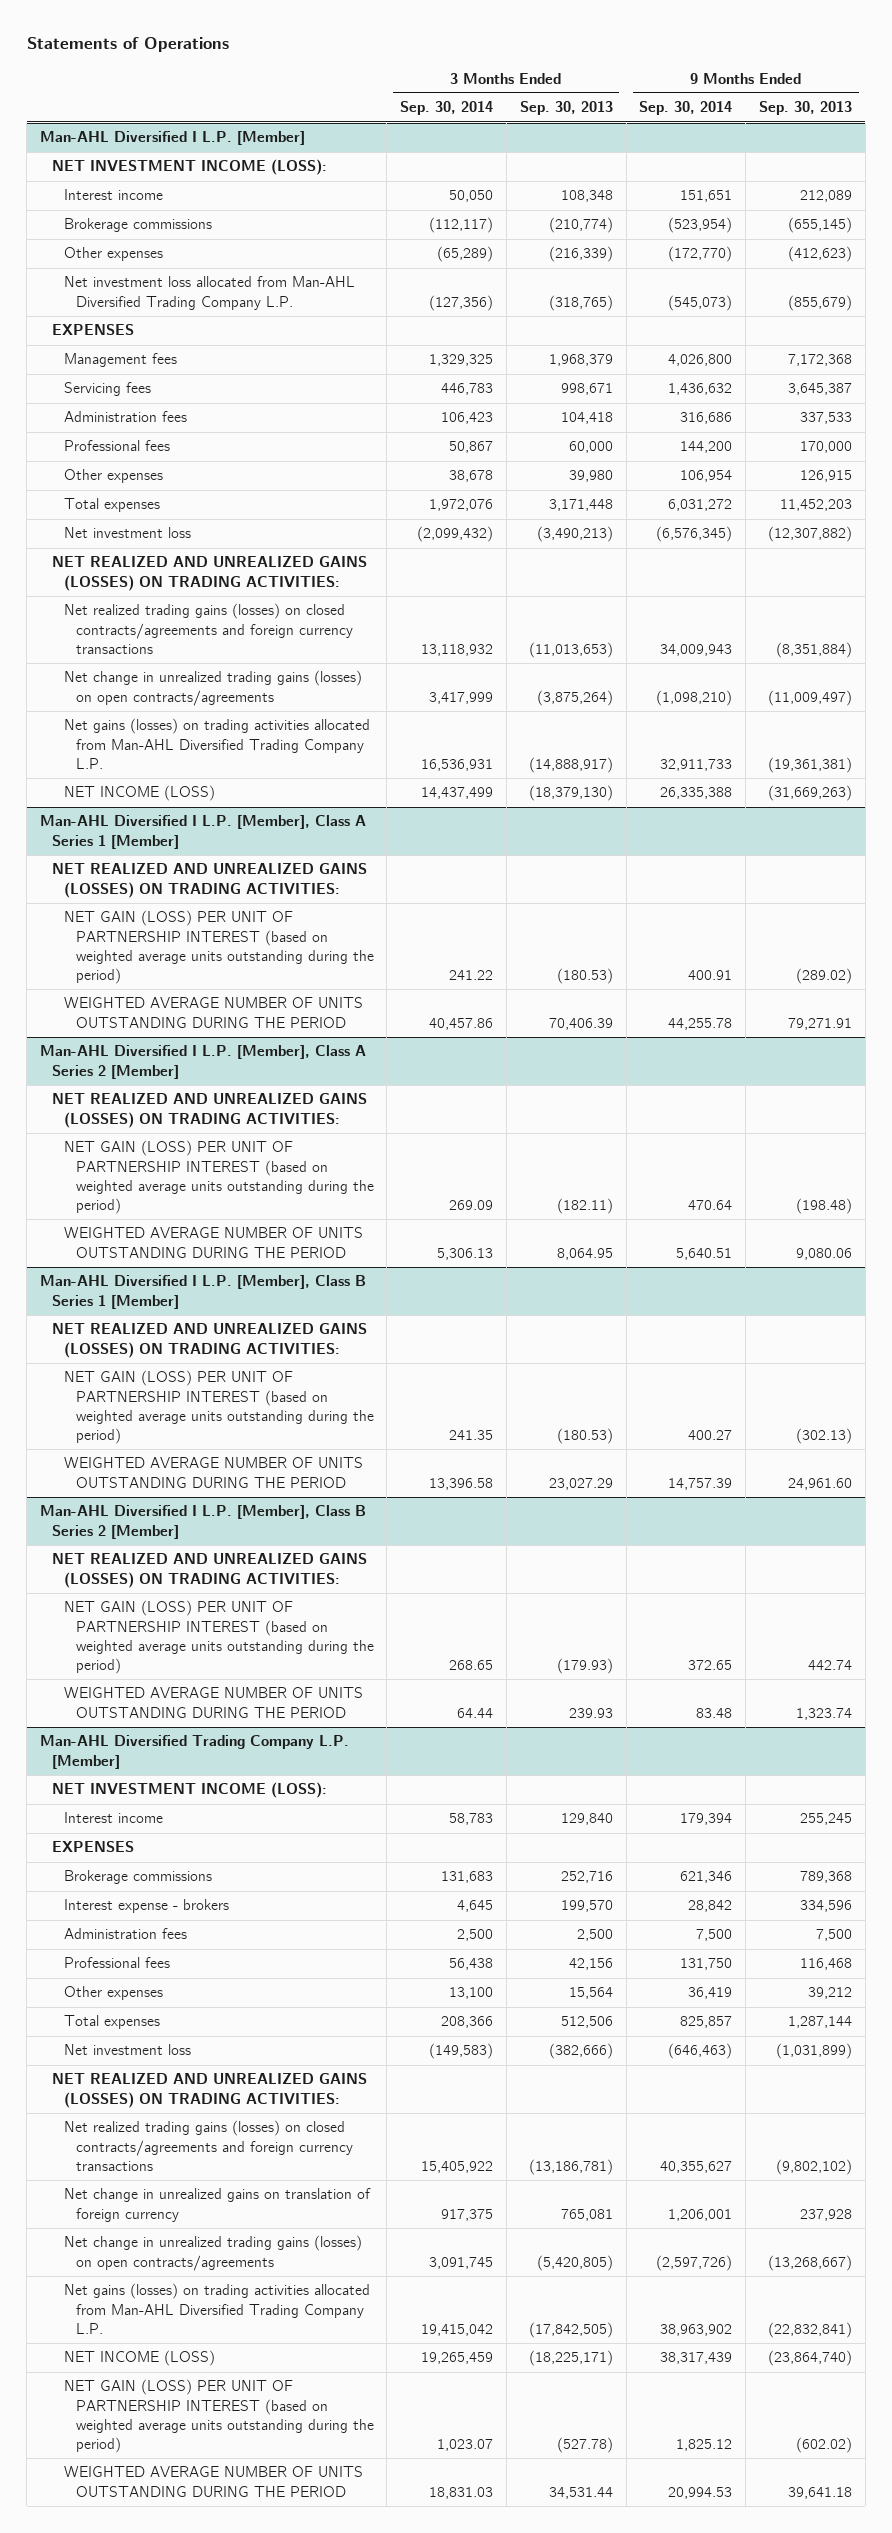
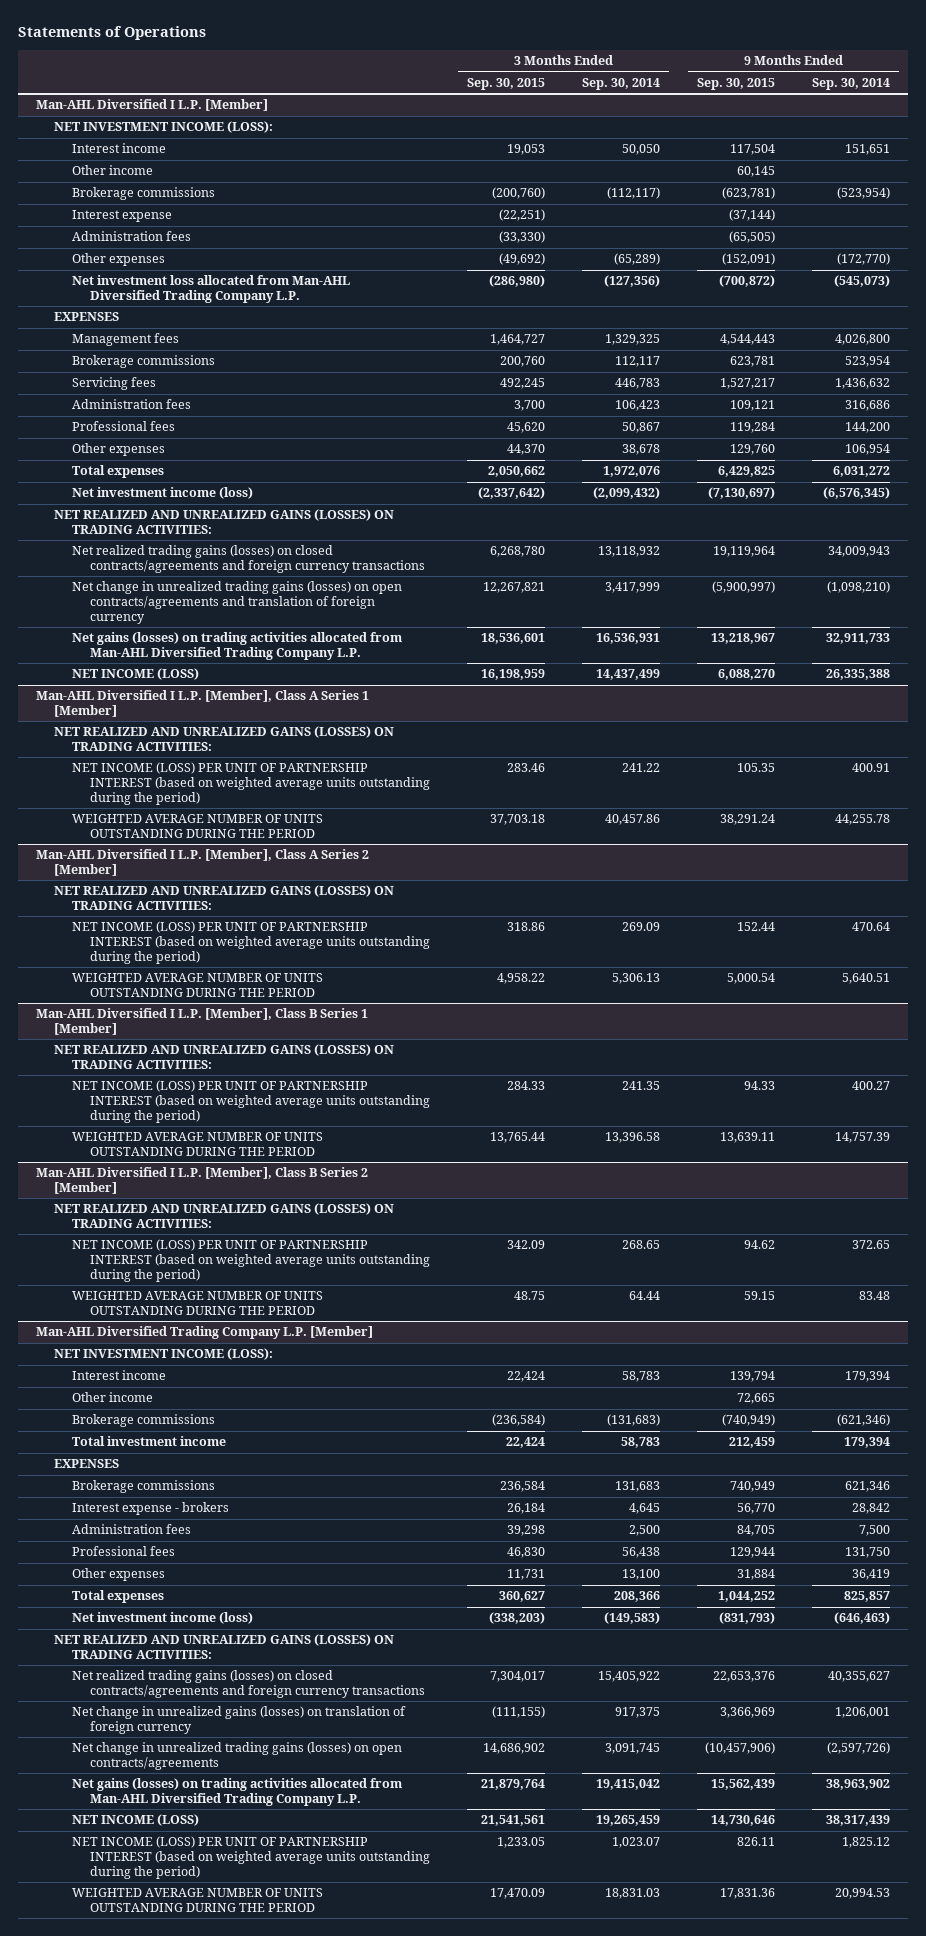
[519,101,613,116] Sep. 30, 2013 -> none
[758,101,852,116] Sep. 30, 2013 -> none
none -> [467,77,546,90] Sep. 30, 2015
none -> [697,77,776,90] Sep. 30, 2015
none -> [72,165,154,176] Other income
none -> [72,210,173,223] Interest expense
none -> [72,231,192,242] Administration fees
none -> [72,355,216,369] Brokerage commissions
[63,527,191,539] Net investment loss -> [72,487,254,500] Net investment income (loss)
[63,670,362,706] Net change in unrealized trading gains (losses) on open contracts/agreements -> [72,581,403,624] Net change in unrealized trading gains (losses) on open contracts/agreements and translation of foreign currency
[63,910,374,984] NET GAIN (LOSS) PER UNIT OF PARTNERSHIP INTEREST (based on weighted average units outstanding during the period) -> [72,762,431,805] NET INCOME (LOSS) PER UNIT OF PARTNERSHIP INTEREST (based on weighted average units outstanding during the period)
[63,1140,374,1214] NET GAIN (LOSS) PER UNIT OF PARTNERSHIP INTEREST (based on weighted average units outstanding during the period) -> [72,921,431,964] NET INCOME (LOSS) PER UNIT OF PARTNERSHIP INTEREST (based on weighted average units outstanding during the period)
[63,1370,374,1444] NET GAIN (LOSS) PER UNIT OF PARTNERSHIP INTEREST (based on weighted average units outstanding during the period) -> [72,1080,431,1123] NET INCOME (LOSS) PER UNIT OF PARTNERSHIP INTEREST (based on weighted average units outstanding during the period)
[63,1600,374,1674] NET GAIN (LOSS) PER UNIT OF PARTNERSHIP INTEREST (based on weighted average units outstanding during the period) -> [72,1239,431,1282] NET INCOME (LOSS) PER UNIT OF PARTNERSHIP INTEREST (based on weighted average units outstanding during the period)
none -> [72,1392,154,1403] Other income
none -> [72,1414,216,1428] Brokerage commissions
none -> [72,1436,227,1447] Total investment income
[63,2044,191,2056] Net investment loss -> [72,1612,254,1625] Net investment income (loss)
[63,2188,371,2222] Net change in unrealized gains on translation of foreign currency -> [72,1706,407,1735] Net change in unrealized gains (losses) on translation of foreign currency
[63,2379,374,2453] NET GAIN (LOSS) PER UNIT OF PARTNERSHIP INTEREST (based on weighted average units outstanding during the period) -> [72,1836,431,1879] NET INCOME (LOSS) PER UNIT OF PARTNERSHIP INTEREST (based on weighted average units outstanding during the period)

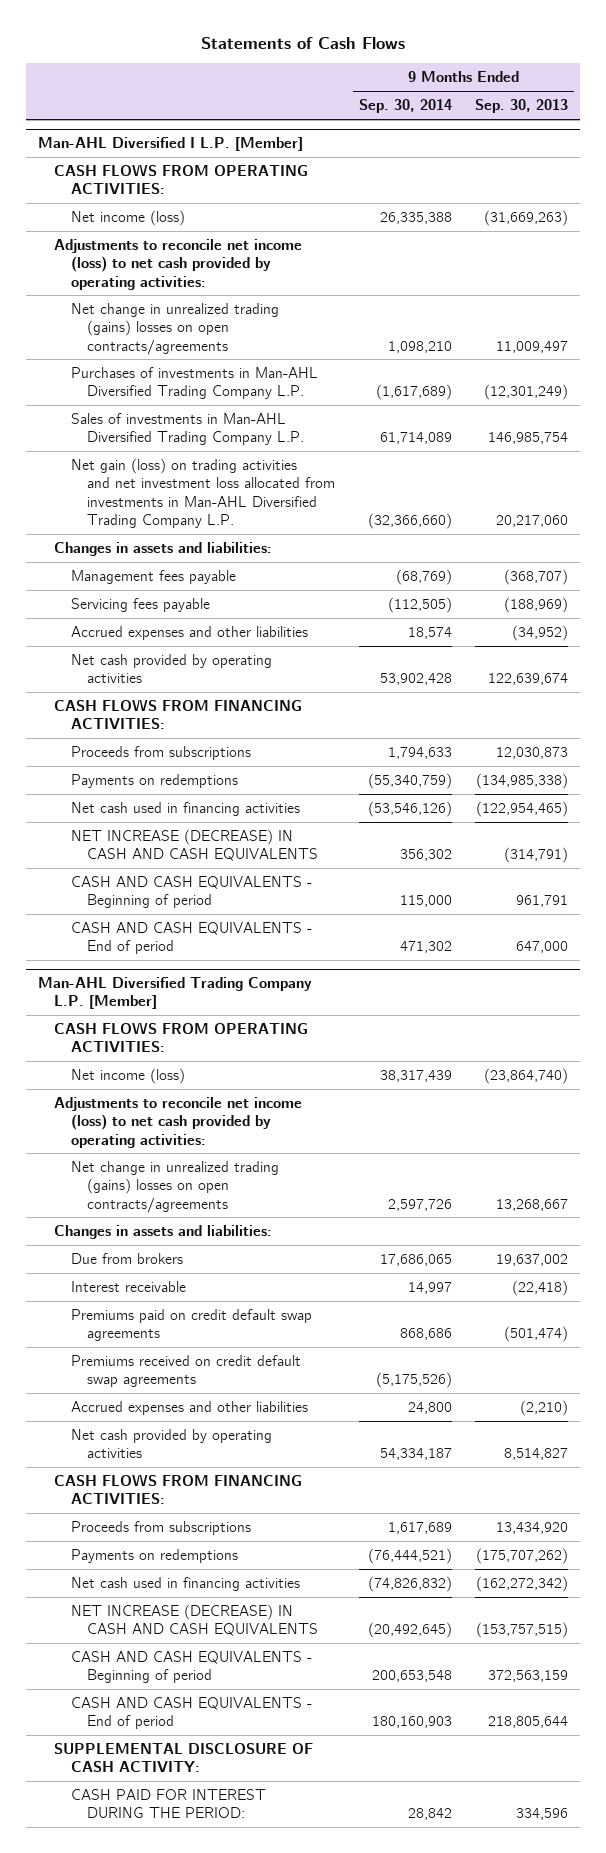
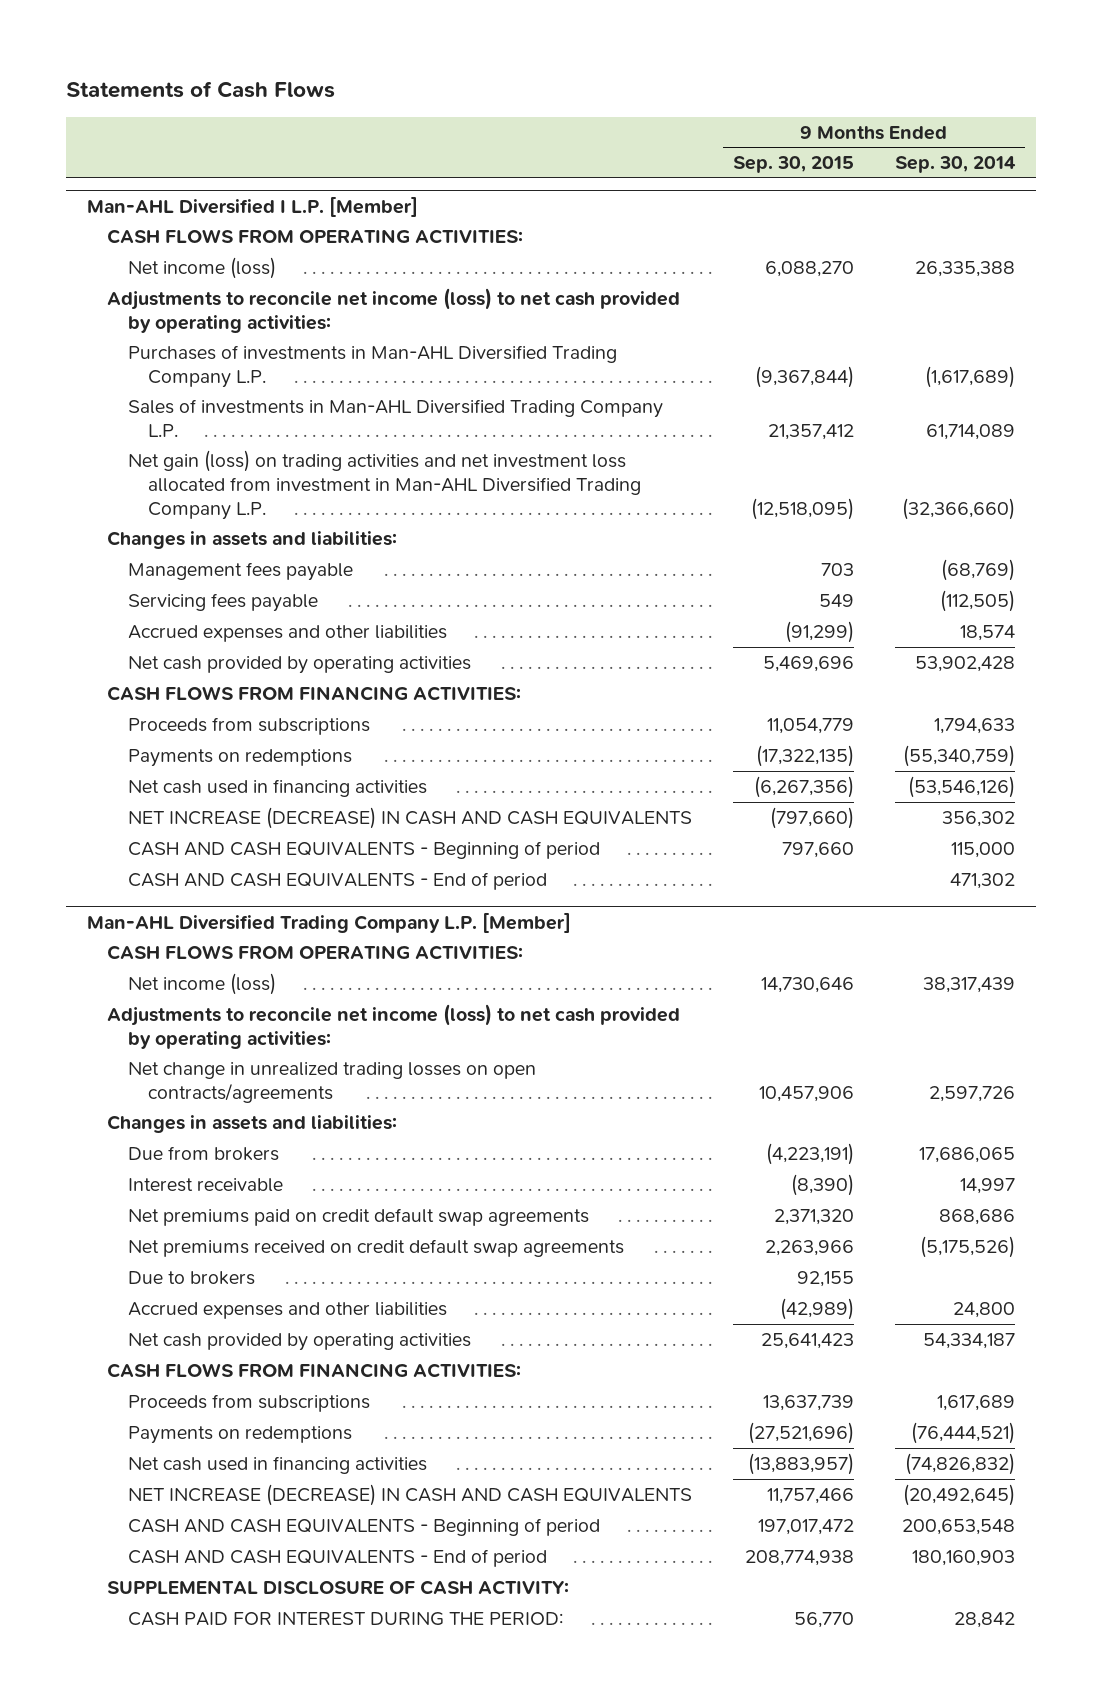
[475,99,569,114] Sep. 30, 2013 -> none
none -> [732,156,854,174] Sep. 30, 2015
[70,302,279,355] Net change in unrealized trading (gains) losses on open contracts/agreements -> none
[70,457,336,528] Net gain (loss) on trading activities and net investment loss allocated from investments in Man-AHL Diversified Trading Company L.P. -> [127,449,642,520] Net gain (loss) on trading activities and net investment loss allocated from investment in Man-AHL Diversified Trading Company L.P.
[70,1160,279,1213] Net change in unrealized trading (gains) losses on open contracts/agreements -> [127,1061,536,1103] Net change in unrealized trading losses on open contracts/agreements
[70,1308,312,1342] Premiums paid on credit default swap agreements -> [127,1207,589,1226] Net premiums paid on credit default swap agreements
[70,1354,301,1388] Premiums received on credit default swap agreements -> [127,1238,624,1257] Net premiums received on credit default swap agreements
none -> [127,1270,255,1285] Due to brokers

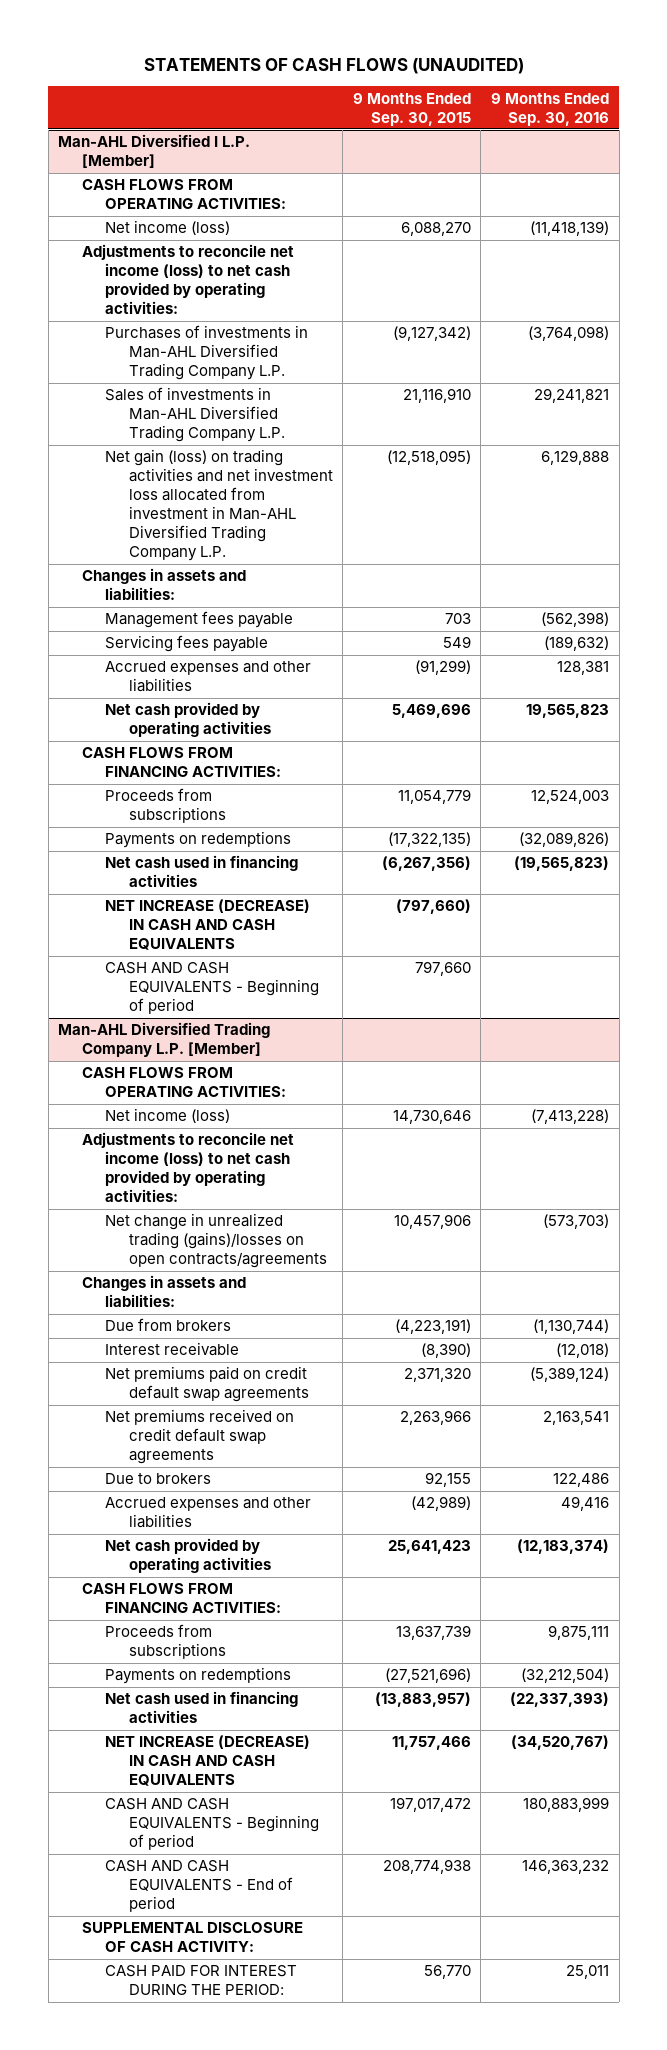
[66,80,336,98] Statements of Cash Flows -> [143,58,524,75] STATEMENTS OF CASH FLOWS (UNAUDITED)
[895,156,1017,174] Sep. 30, 2014 -> none
none -> [491,92,610,126] 9 Months Ended Sep. 30, 2016
[754,365,854,388] (9,367,844) -> [392,326,471,342] (9,127,342)
[767,423,854,440] 21,357,412 -> [402,388,471,404] 21,116,910
[127,871,547,890] CASH AND CASH EQUIVALENTS - End of period -> none
[127,1061,536,1103] Net change in unrealized trading losses on open contracts/agreements -> [105,1213,327,1269] Net change in unrealized trading (gains)/losses on open contracts/agreements

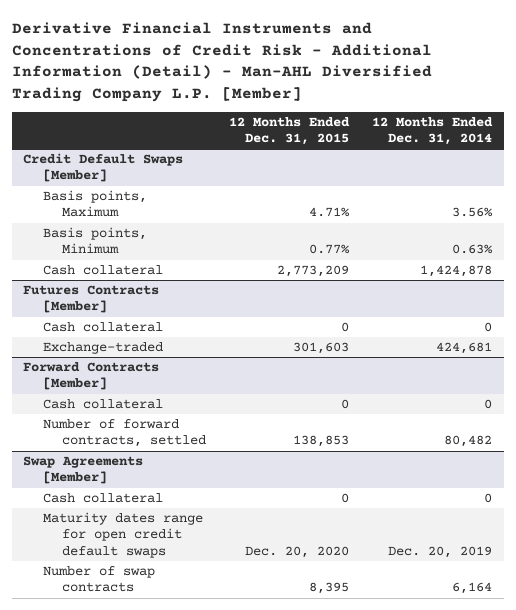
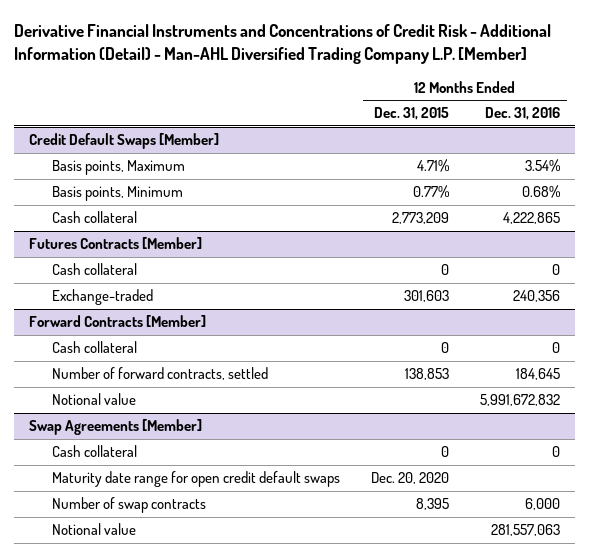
[372,116,494,146] 12 Months Ended Dec. 31, 2014 -> none
none -> [484,107,560,121] Dec. 31, 2016
none -> [52,393,137,406] Notional value
[42,512,203,558] Maturity dates range for open credit default swaps -> [52,471,341,488] Maturity date range for open credit default swaps
none -> [52,523,137,536] Notional value

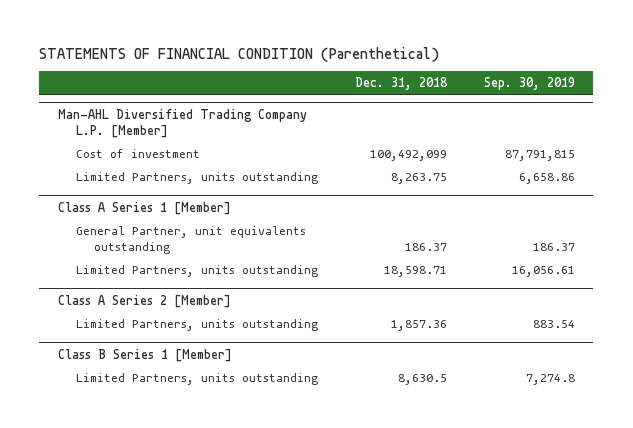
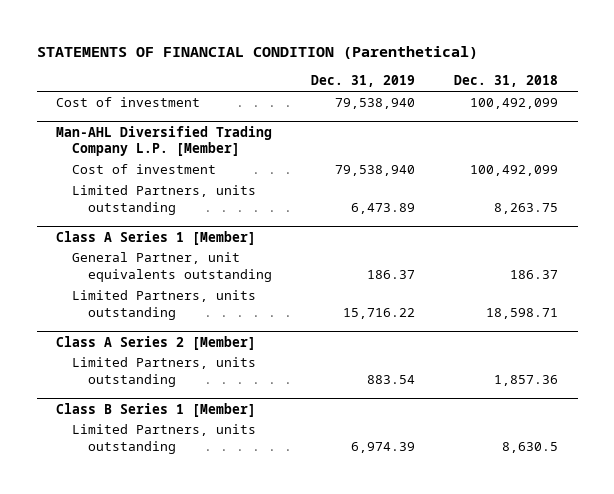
[483,76,575,90] Sep. 30, 2019 -> none
none -> [311,75,416,88] Dec. 31, 2019
none -> [56,97,201,108] Cost of investment

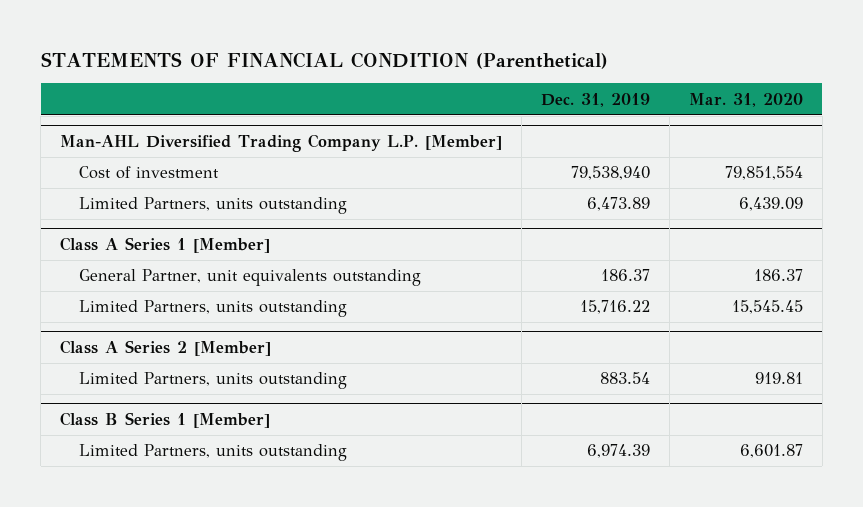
[454,75,559,88] Dec. 31, 2018 -> none
none -> [688,92,803,107] Mar. 31, 2020
[56,97,201,108] Cost of investment -> none

